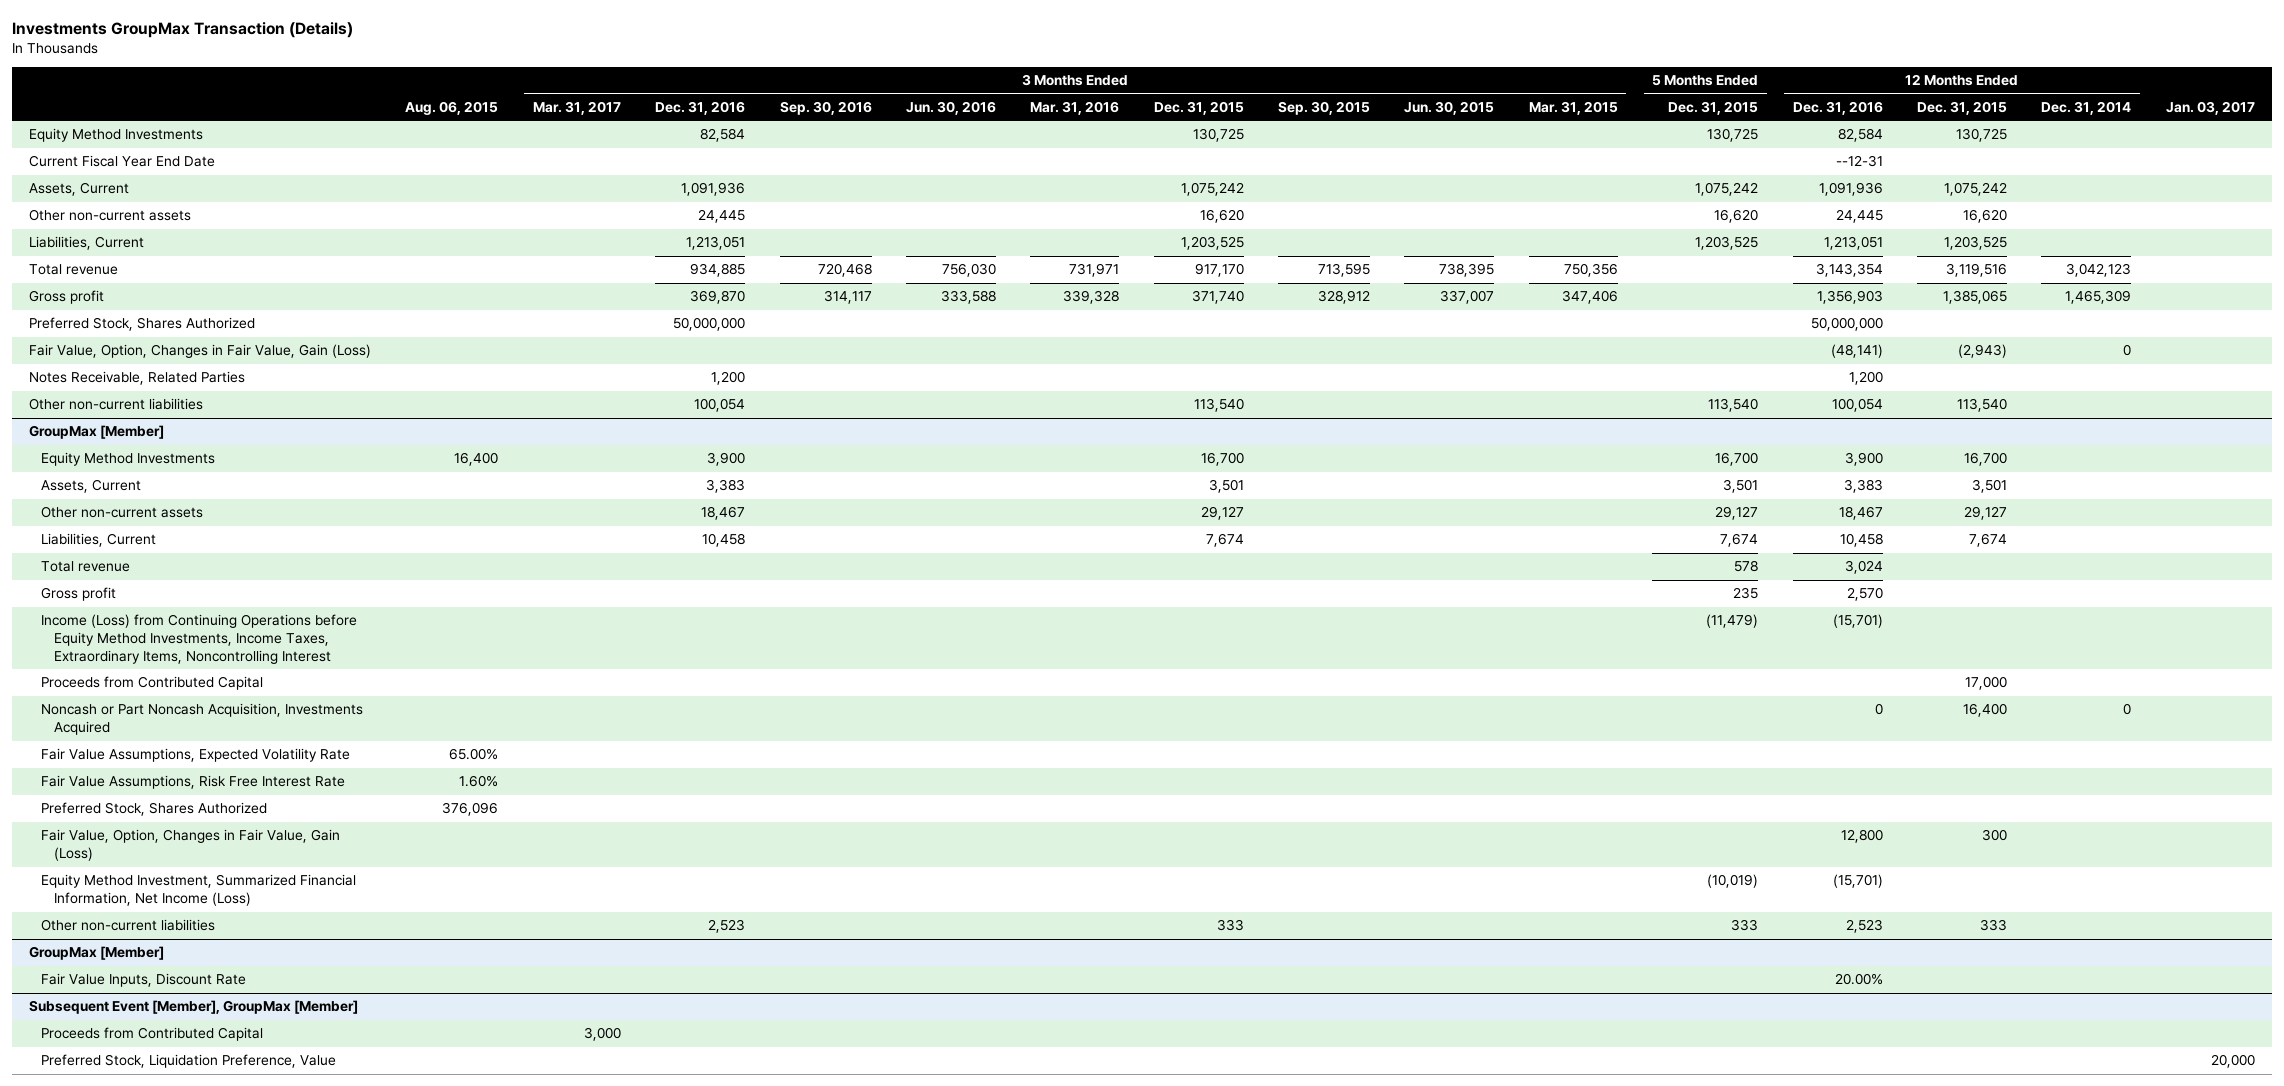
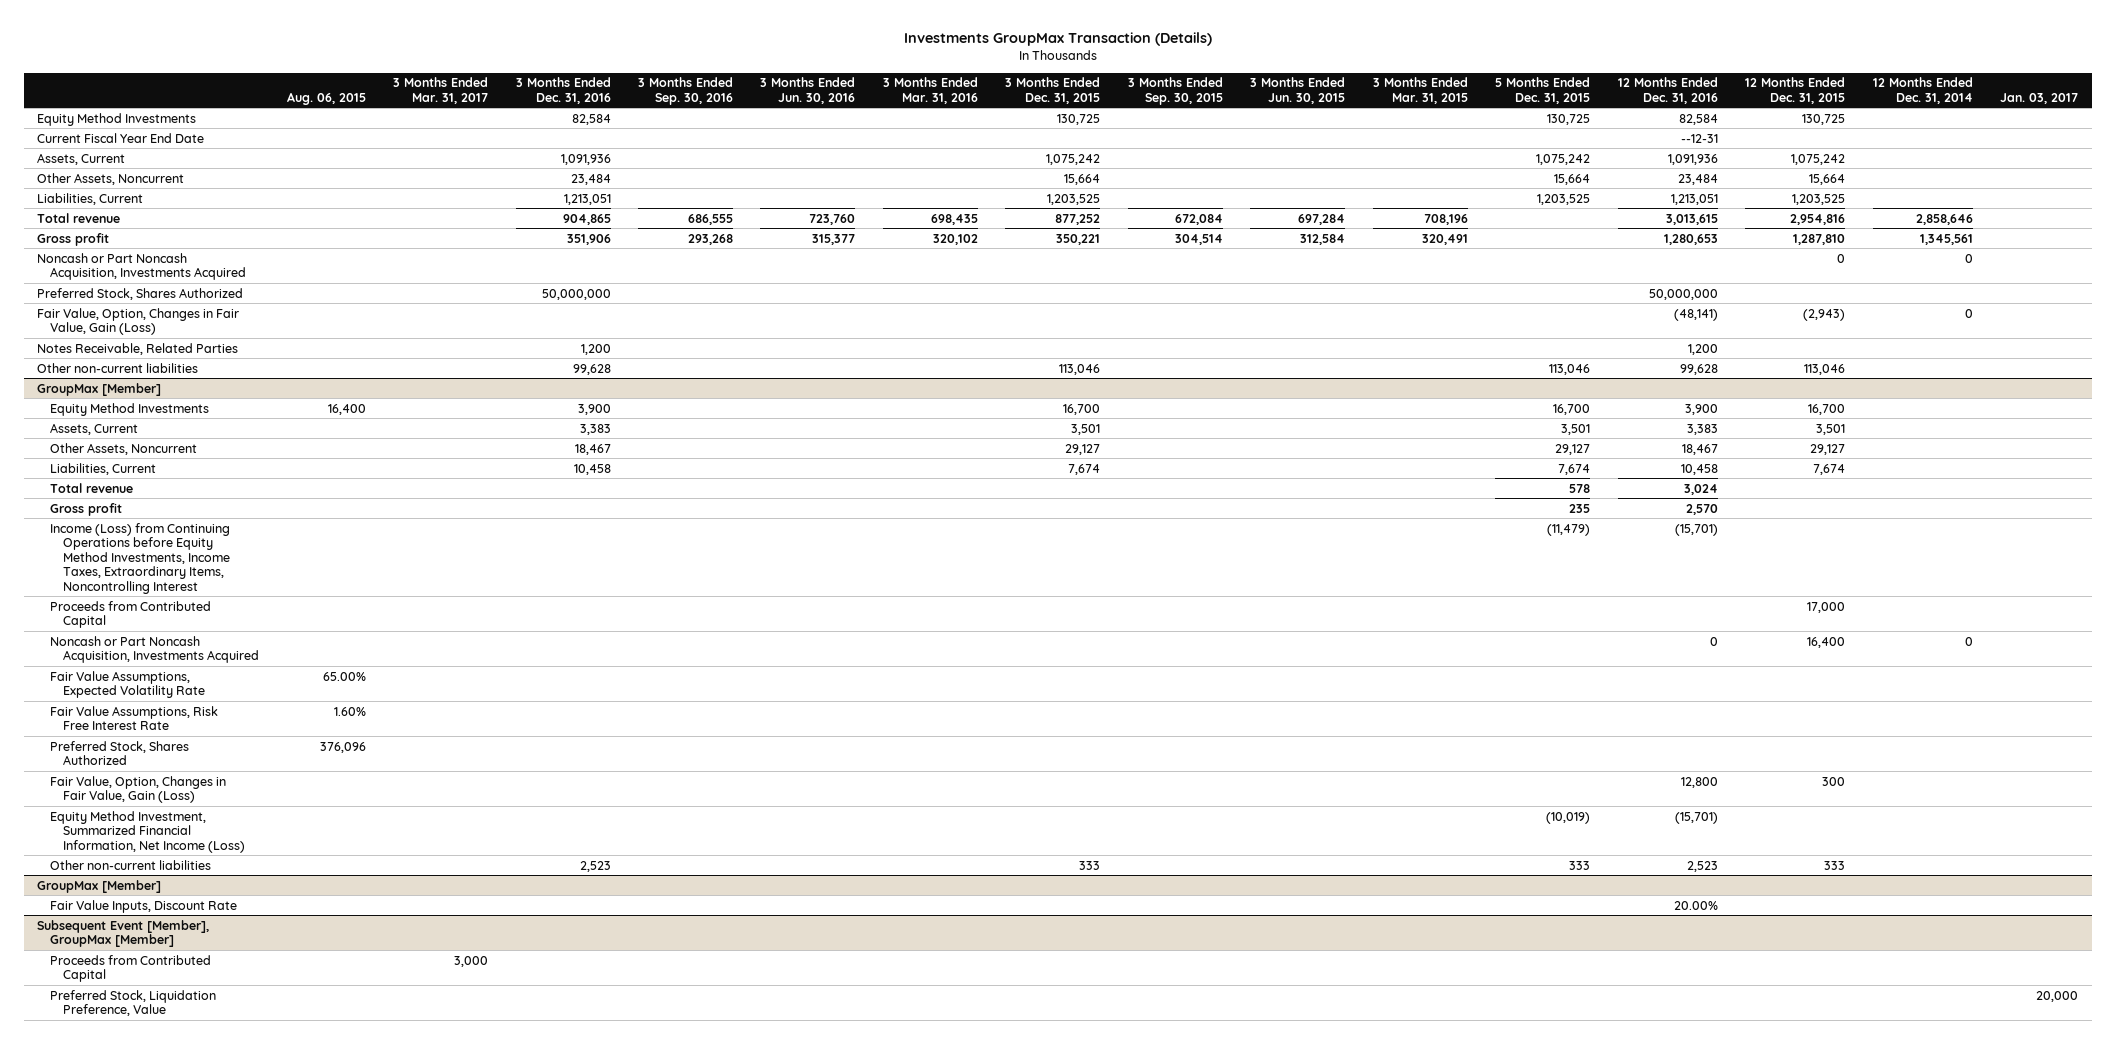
[28,209,191,222] Other non-current assets -> [37,172,185,185] Other Assets, Noncurrent
[698,209,746,224] 24,445 -> [570,173,611,185] 23,484
[1199,209,1244,224] 16,620 -> [1064,173,1101,185] 15,664
[1714,209,1759,224] 16,620 -> [1554,173,1591,185] 15,664
[1835,209,1883,224] 24,445 -> [1677,173,1718,185] 23,484
[1963,209,2008,224] 16,620 -> [1809,173,1846,185] 15,664
[690,263,746,278] 934,885 -> [562,213,611,225] 904,865
[817,263,872,278] 720,468 -> [688,213,734,225] 686,555
[941,263,996,278] 756,030 -> [809,213,856,225] 723,760
[1069,263,1120,278] 731,971 -> [930,213,978,225] 698,435
[1194,263,1244,278] 917,170 -> [1055,213,1101,225] 877,252
[1318,263,1371,278] 713,595 -> [1174,213,1223,225] 672,084
[1439,263,1495,278] 738,395 -> [1298,213,1346,225] 697,284
[1563,263,1618,278] 750,356 -> [1423,213,1468,225] 708,196
[1815,263,1883,278] 3,143,354 -> [1665,213,1718,225] 3,013,615
[1946,263,2008,278] 3,119,516 -> [1790,213,1846,225] 2,954,816
[2066,263,2132,278] 3,042,123 -> [1915,213,1973,225] 2,858,646
[690,290,746,305] 369,870 -> [566,233,611,245] 351,906
[823,290,872,305] 314,117 -> [688,233,734,245] 293,268
[940,290,996,305] 333,588 -> [812,233,856,245] 315,377
[1063,290,1120,305] 339,328 -> [932,233,978,245] 320,102
[1191,290,1244,305] 371,740 -> [1056,233,1101,245] 350,221
[1318,290,1371,305] 328,912 -> [1174,233,1223,245] 304,514
[1440,290,1495,305] 337,007 -> [1300,233,1346,245] 312,584
[1561,290,1618,305] 347,406 -> [1421,233,1468,245] 320,491
[1816,290,1883,305] 1,356,903 -> [1663,233,1718,245] 1,280,653
[1943,290,2008,305] 1,385,065 -> [1793,233,1846,245] 1,287,810
[2065,290,2132,305] 1,465,309 -> [1919,233,1973,245] 1,345,561
none -> [37,252,247,281] Noncash or Part Noncash Acquisition, Investments Acquired
[694,398,746,413] 100,054 -> [572,363,611,375] 99,628
[1193,398,1244,413] 113,540 -> [1059,363,1101,375] 113,046
[1708,398,1759,413] 113,540 -> [1549,363,1591,375] 113,046
[1831,398,1883,413] 100,054 -> [1679,363,1718,375] 99,628
[1957,398,2008,413] 113,540 -> [1804,363,1846,375] 113,046
[41,506,204,519] Other non-current assets -> [50,442,198,455] Other Assets, Noncurrent

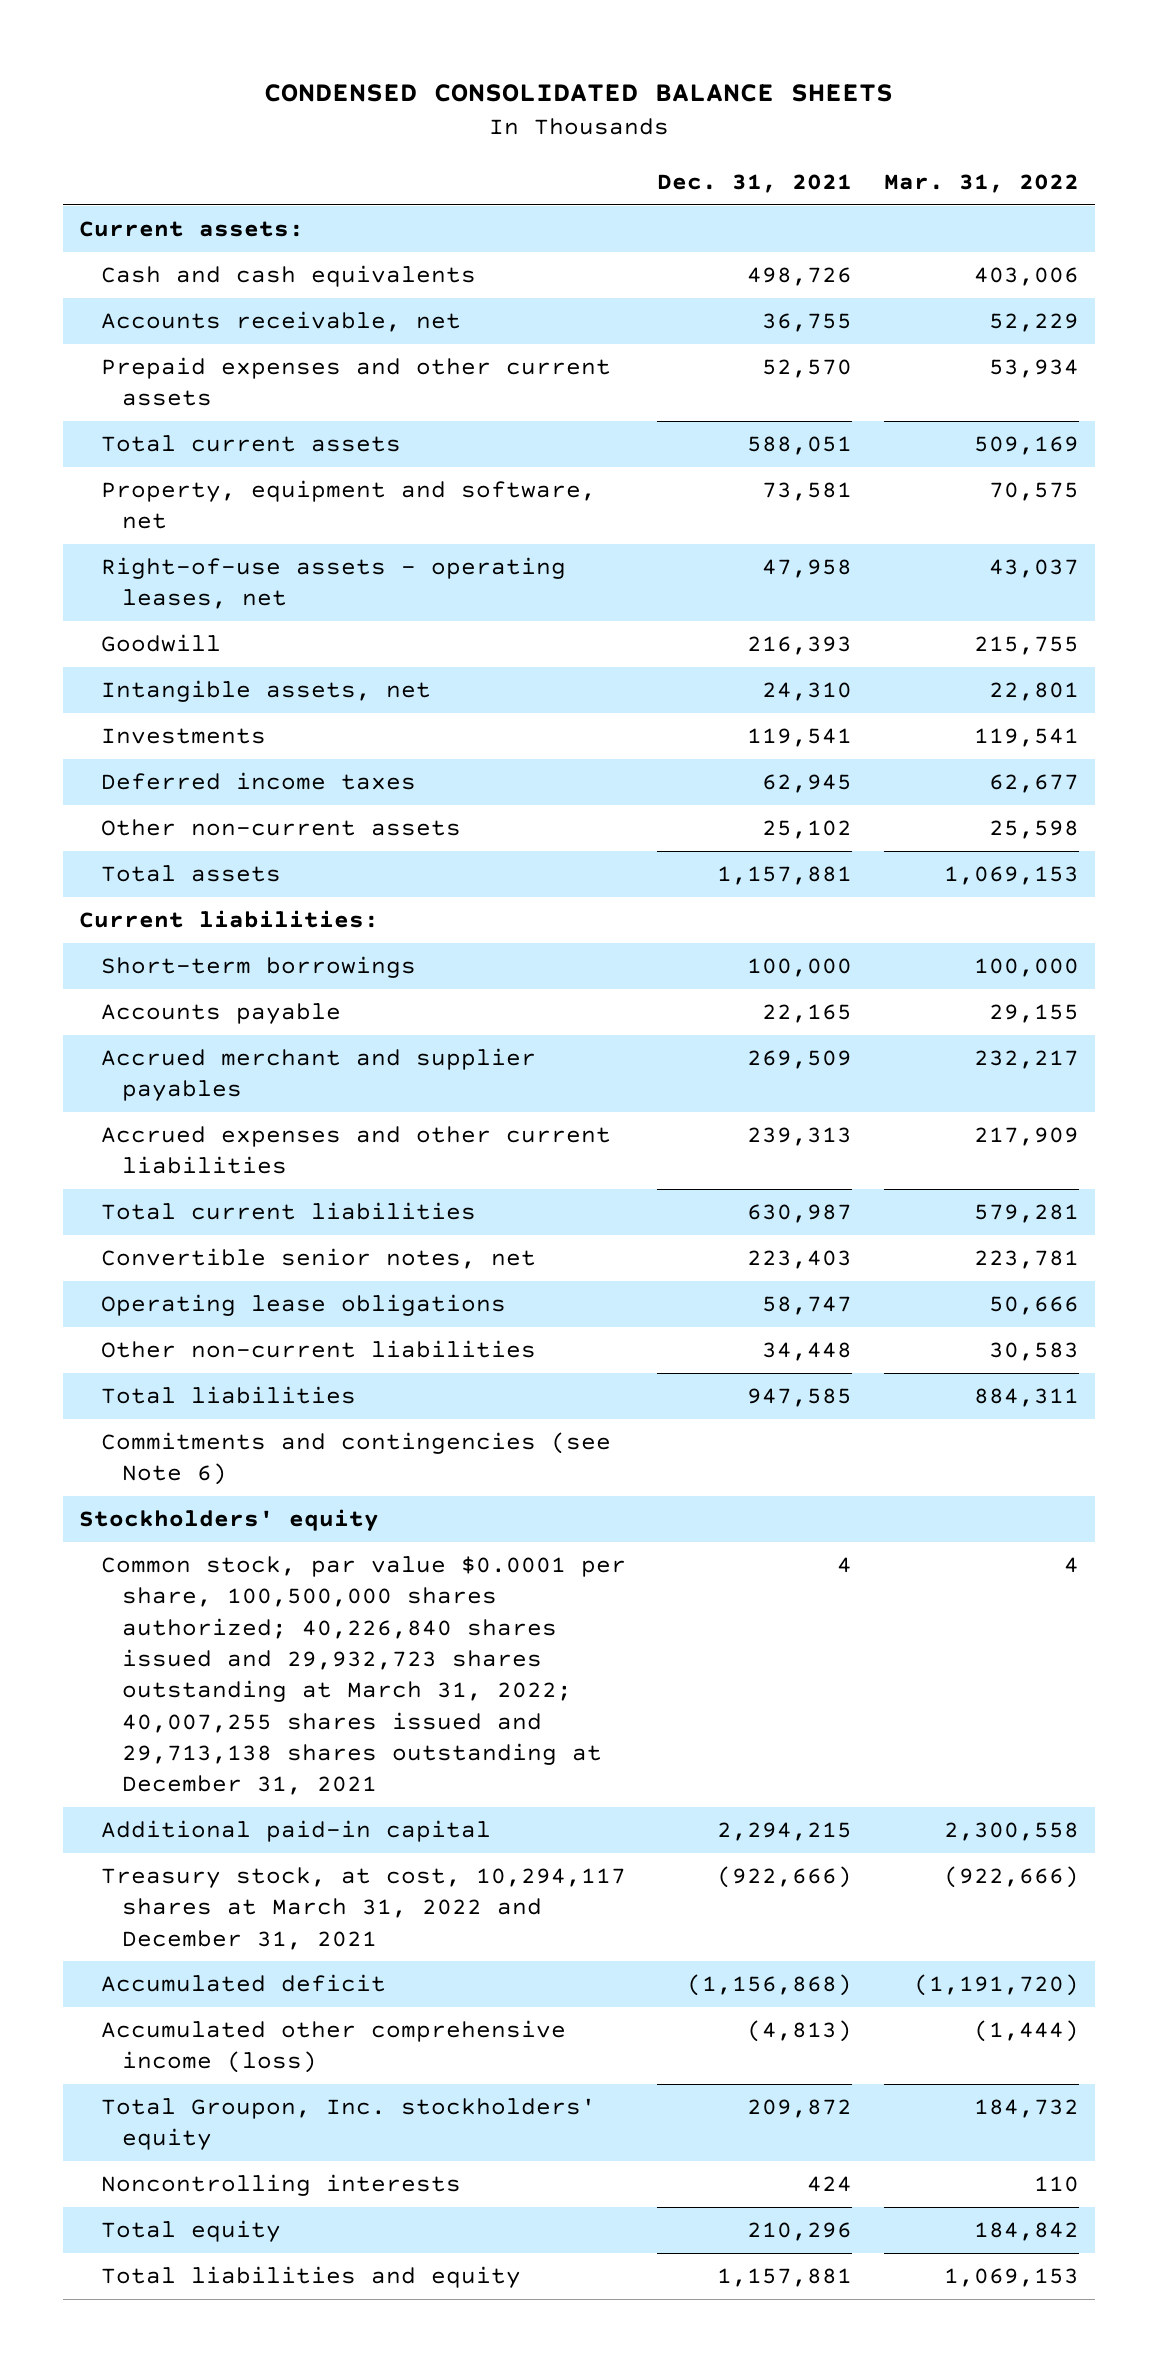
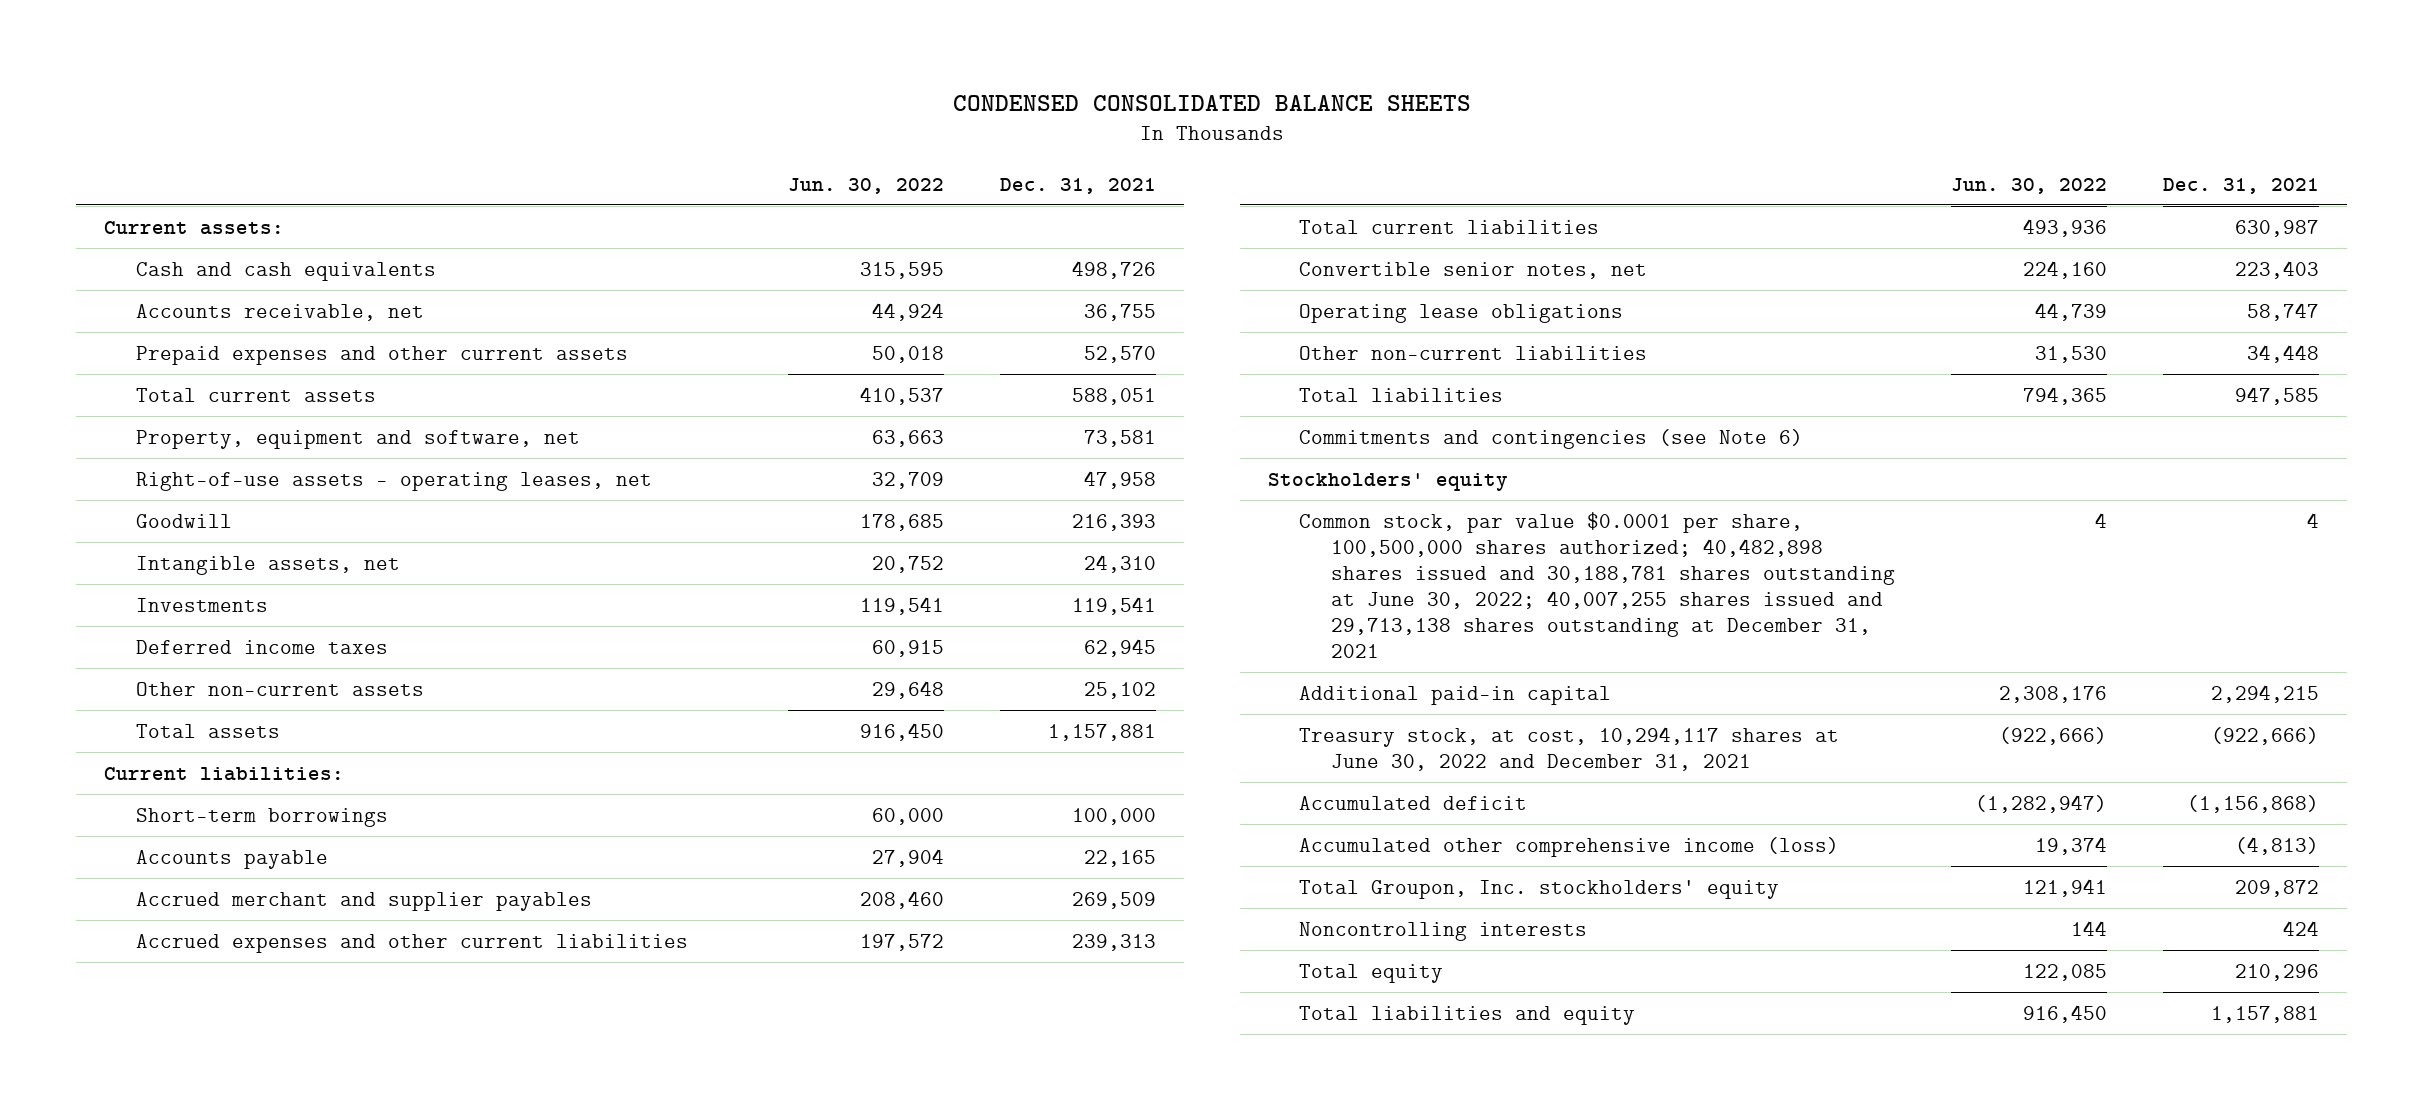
[884,174,1080,194] Mar. 31, 2022 -> none
none -> [788,177,945,194] Jun. 30, 2022
[100,1556,626,1796] Common stock, par value $0.0001 per share, 100,500,000 shares authorized; 40,226,840 shares issued and 29,932,723 shares outstanding at March 31, 2022; 40,007,255 shares issued and 29,713,138 shares outstanding at December 31, 2021 -> [1299,511,1896,658] Common stock, par value $0.0001 per share, 100,500,000 shares authorized; 40,482,898 shares issued and 30,188,781 shares outstanding at June 30, 2022; 40,007,255 shares issued and 29,713,138 shares outstanding at December 31, 2021
[100,1867,626,1950] Treasury stock, at cost, 10,294,117 shares at March 31, 2022 and December 31, 2021 -> [1299,726,1840,771] Treasury stock, at cost, 10,294,117 shares at June 30, 2022 and December 31, 2021

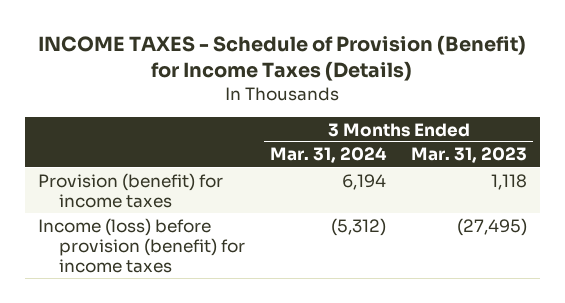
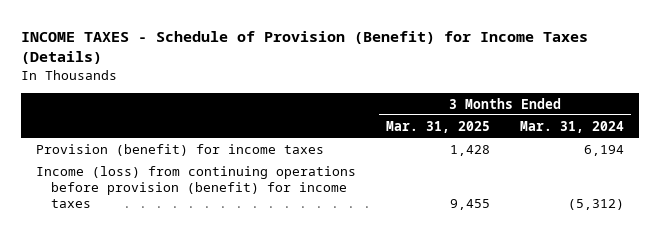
[411,147,528,164] Mar. 31, 2023 -> none
none -> [386,120,491,133] Mar. 31, 2025
[37,217,246,273] Income (loss) before provision (benefit) for income taxes -> [36,165,357,209] Income (loss) from continuing operations before provision (benefit) for income taxes

